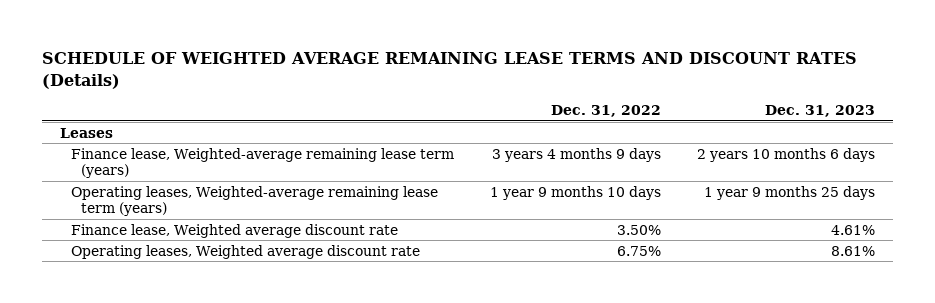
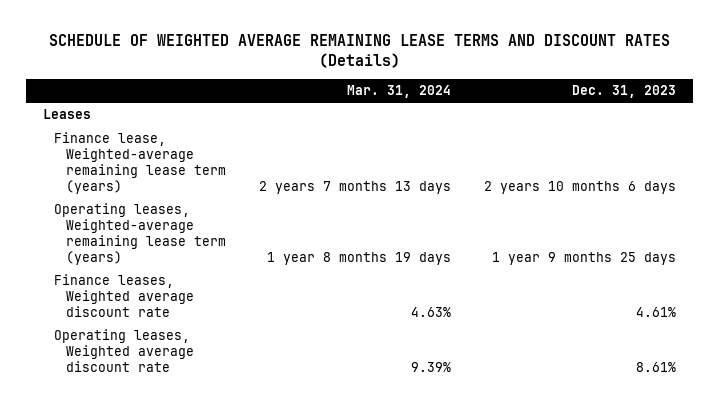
[550,105,661,118] Dec. 31, 2022 -> none
none -> [347,85,452,99] Mar. 31, 2024
[70,223,398,238] Finance lease, Weighted average discount rate -> [54,274,194,317] Finance leases, Weighted average discount rate

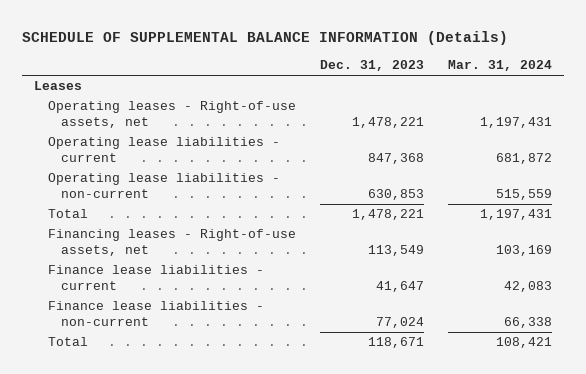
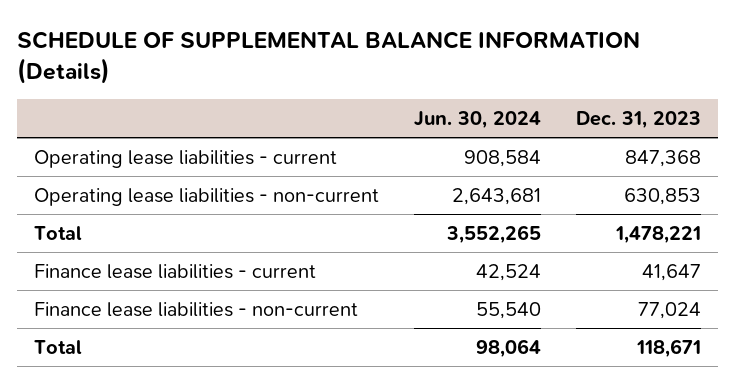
[447,60,552,72] Mar. 31, 2024 -> none
none -> [414,111,542,130] Jun. 30, 2024
[34,81,83,91] Leases -> none
[47,101,296,129] Operating leases - Right-of-use assets, net -> none
[47,229,296,257] Financing leases - Right-of-use assets, net -> none

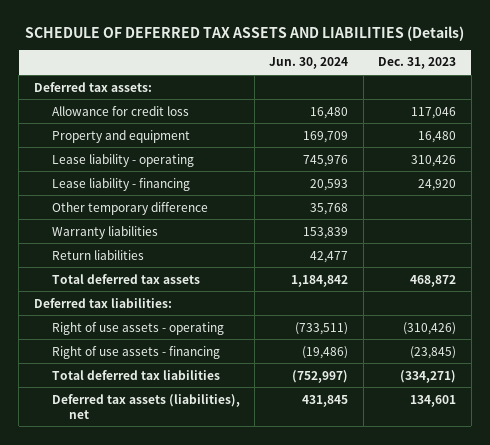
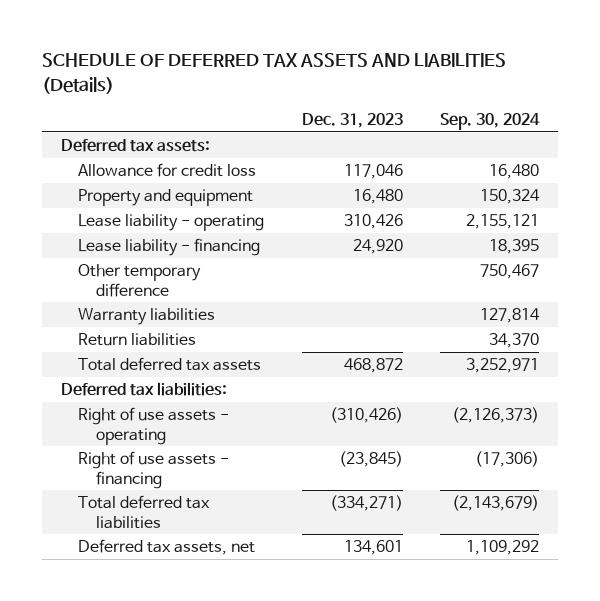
[269,57,349,70] Jun. 30, 2024 -> none
none -> [440,112,541,130] Sep. 30, 2024
[51,393,240,419] Deferred tax assets (liabilities), net -> [78,539,256,556] Deferred tax assets, net

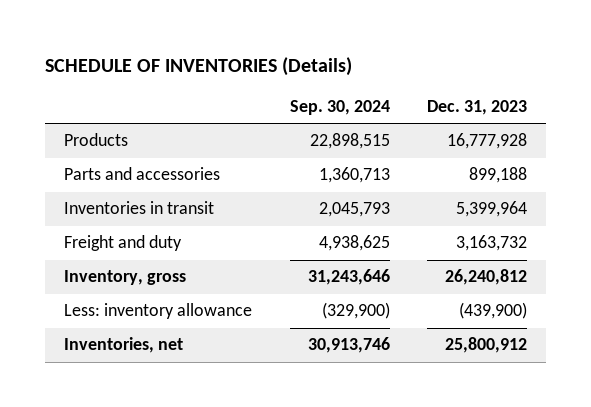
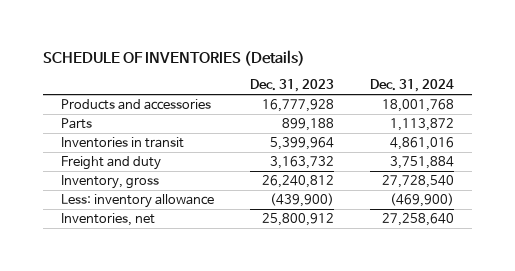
[289,100,390,116] Sep. 30, 2024 -> none
none -> [369,79,454,93] Dec. 31, 2024
[64,133,129,147] Products -> [61,99,212,111] Products and accessories
[64,167,221,181] Parts and accessories -> [61,118,93,130] Parts

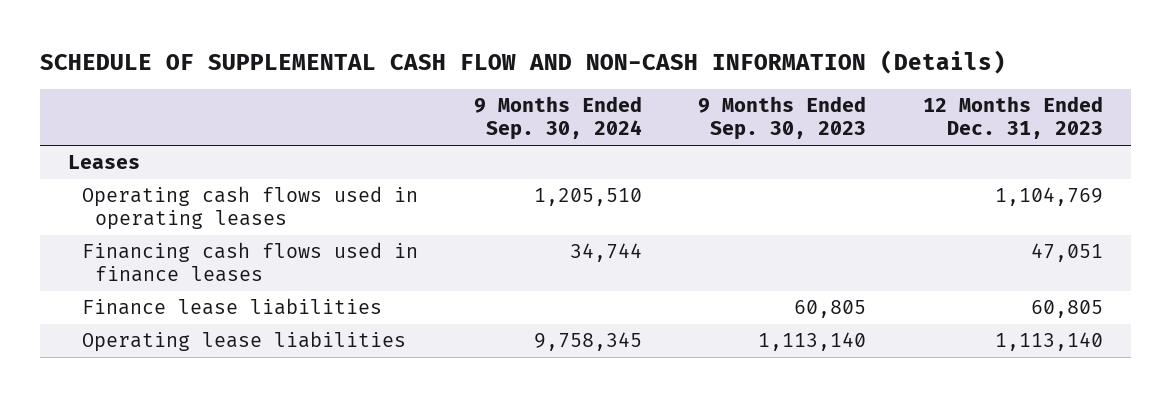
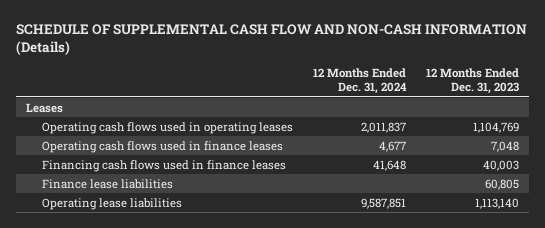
[473,96,642,141] 9 Months Ended Sep. 30, 2024 -> none
[698,96,867,141] 9 Months Ended Sep. 30, 2023 -> none
none -> [313,68,408,95] 12 Months Ended Dec. 31, 2024
none -> [42,140,284,153] Operating cash flows used in finance leases
[1030,243,1103,263] 47,051 -> [483,159,520,171] 40,003

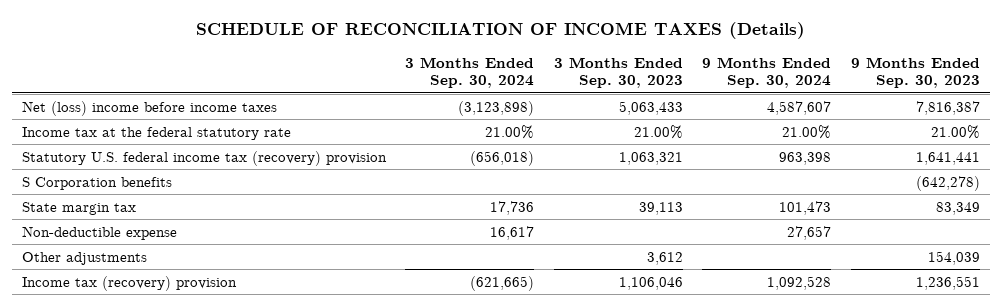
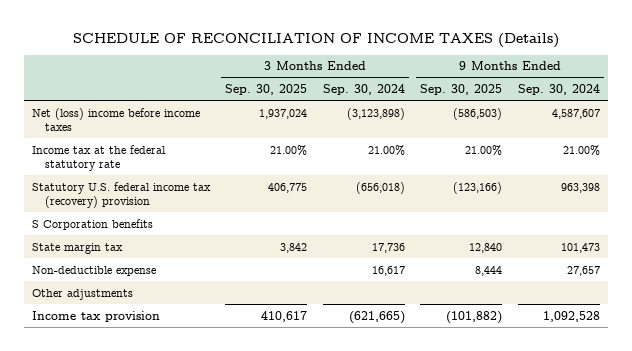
[553,56,683,89] 3 Months Ended Sep. 30, 2023 -> none
[850,56,980,89] 9 Months Ended Sep. 30, 2023 -> none
none -> [225,83,308,95] Sep. 30, 2025
none -> [420,83,503,95] Sep. 30, 2025
[21,275,237,291] Income tax (recovery) provision -> [31,310,160,322] Income tax provision

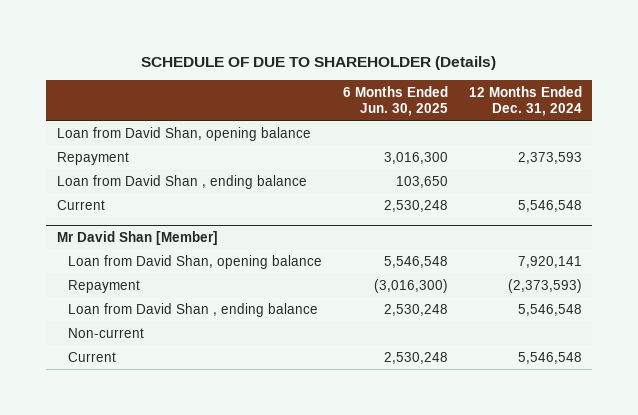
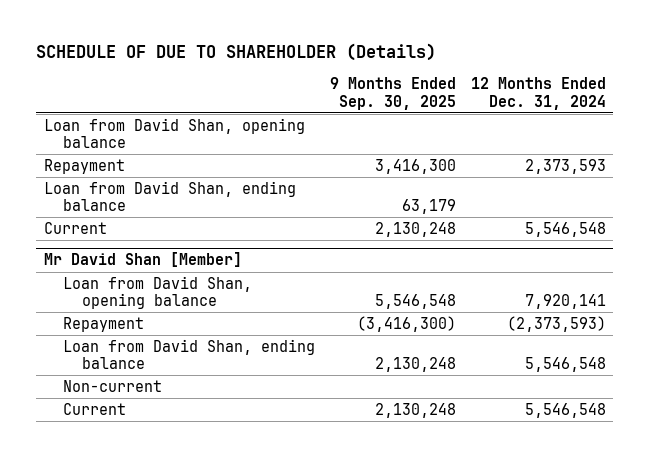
[343,85,449,116] 6 Months Ended Jun. 30, 2025 -> none
none -> [329,77,456,110] 9 Months Ended Sep. 30, 2025
[56,174,307,189] Loan from David Shan , ending balance -> [43,180,296,211] Loan from David Shan, ending balance
[68,302,319,317] Loan from David Shan , ending balance -> [62,338,315,369] Loan from David Shan, ending balance

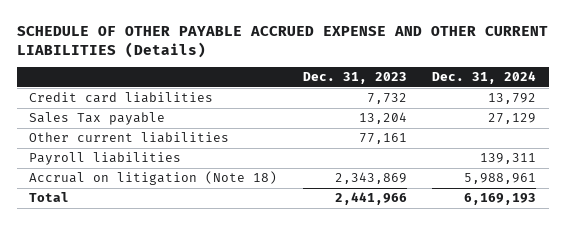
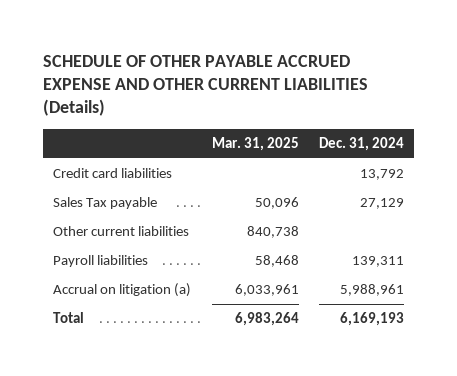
[302,72,407,85] Dec. 31, 2023 -> none
none -> [211,136,299,151] Mar. 31, 2025
[29,171,278,186] Accrual on litigation (Note 18) -> [53,283,192,298] Accrual on litigation (a)

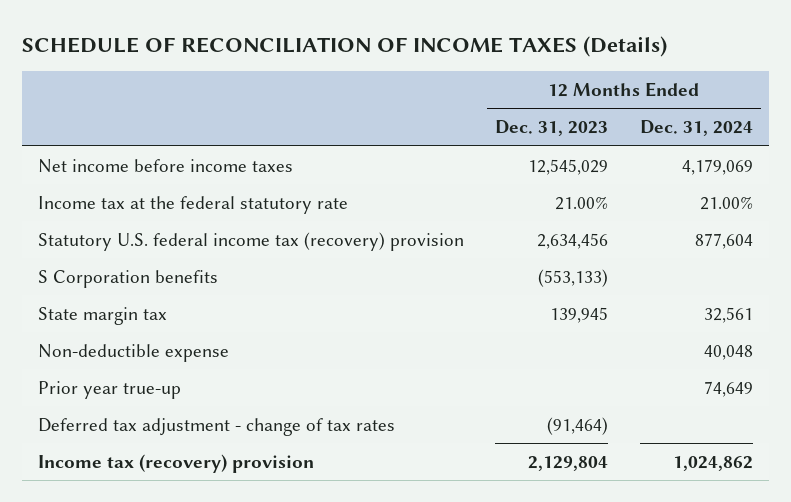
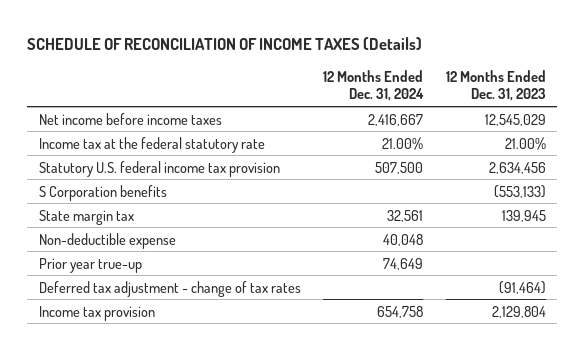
[682,158,754,175] 4,179,069 -> [368,113,424,126] 2,416,667
[37,231,464,251] Statutory U.S. federal income tax (recovery) provision -> [38,160,280,177] Statutory U.S. federal income tax provision
[695,232,754,249] 877,604 -> [375,161,424,174] 507,500
[37,453,314,473] Income tax (recovery) provision -> [38,305,155,321] Income tax provision
[673,455,754,471] 1,024,862 -> [377,305,424,318] 654,758

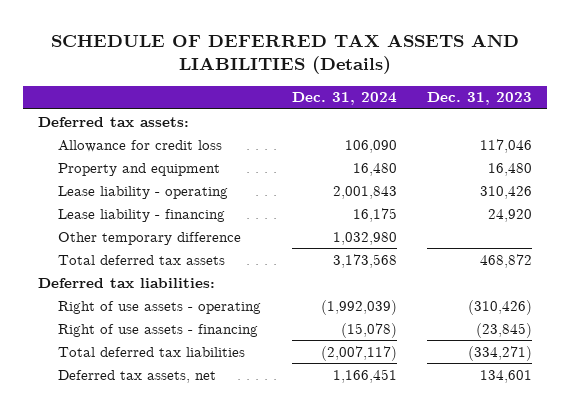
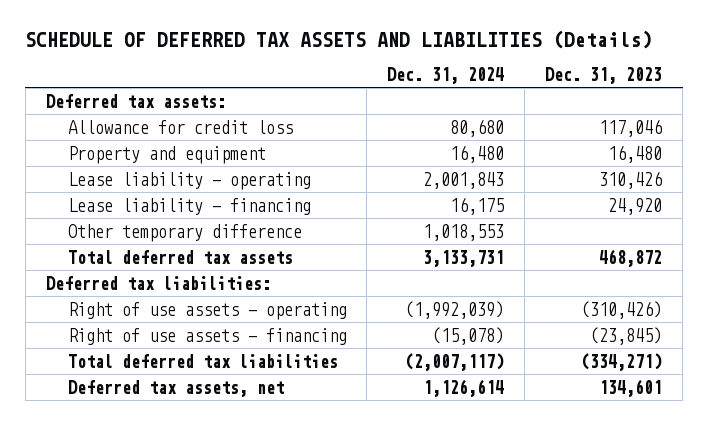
[344,139,397,153] 106,090 -> [450,118,505,137] 80,680
[332,231,397,245] 1,032,980 -> [423,223,505,241] 1,018,553
[332,253,397,268] 3,173,568 -> [423,249,505,267] 3,133,731
[332,368,397,383] 1,166,451 -> [423,378,505,397] 1,126,614

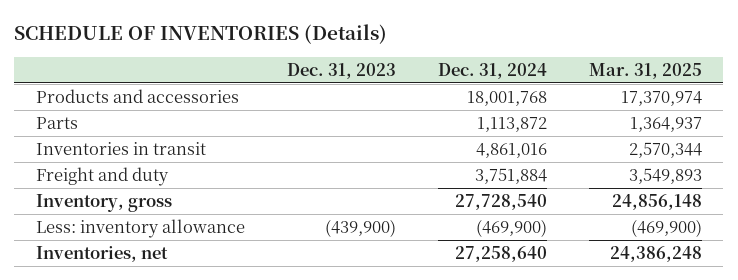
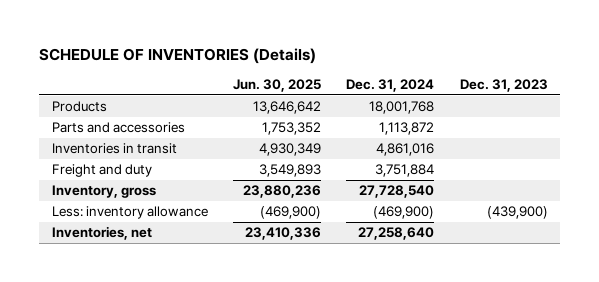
[588,62,702,79] Mar. 31, 2025 -> none
none -> [232,79,321,93] Jun. 30, 2025
[35,88,239,103] Products and accessories -> [51,101,107,113] Products
[35,116,78,129] Parts -> [51,122,185,134] Parts and accessories

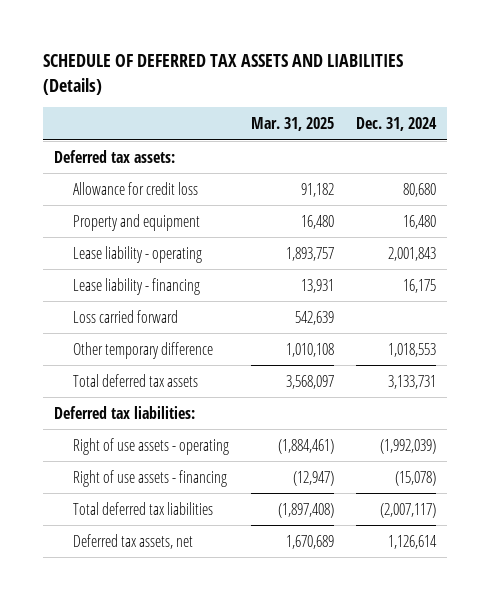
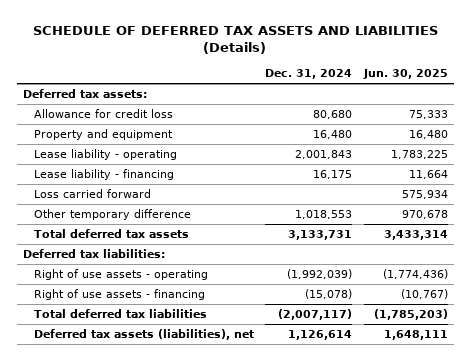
[251,117,335,132] Mar. 31, 2025 -> none
none -> [362,69,448,80] Jun. 30, 2025
[72,533,193,549] Deferred tax assets, net -> [33,329,254,341] Deferred tax assets (liabilities), net

